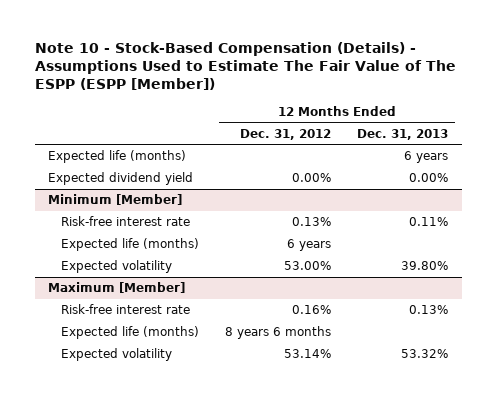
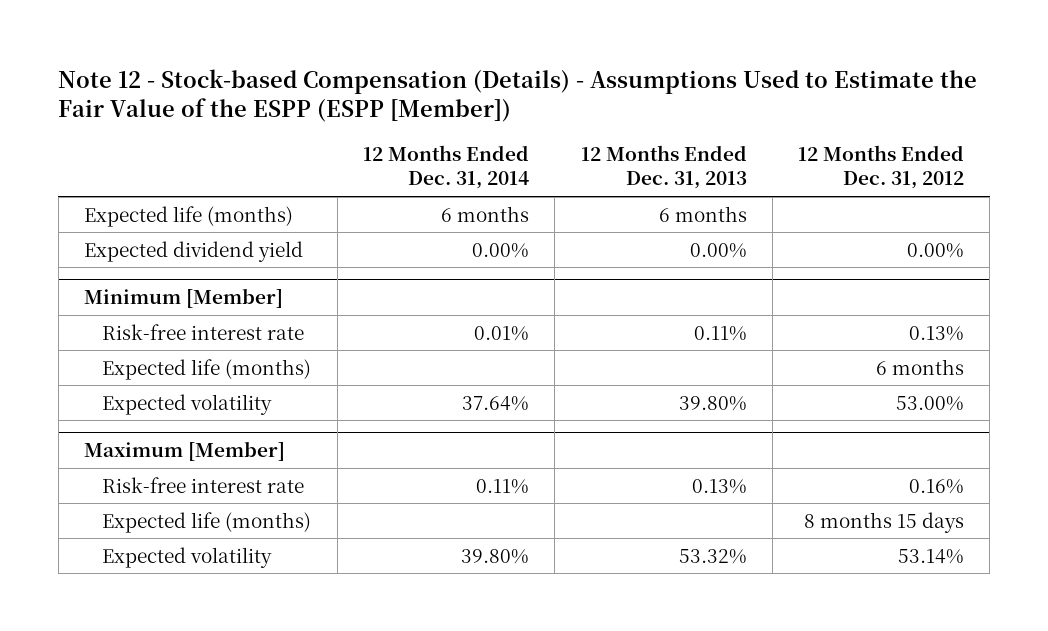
[34,41,456,91] Note 10 - Stock-Based Compensation (Details) - Assumptions Used to Estimate The Fair Value of The ESPP (ESPP [Member]) -> [58,68,978,123] Note 12 - Stock-based Compensation (Details) - Assumptions Used to Estimate the Fair Value of the ESPP (ESPP [Member])
none -> [363,144,530,190] 12 Months Ended Dec. 31, 2014
[404,151,449,164] 6 years -> [658,205,747,222] 6 months
[287,239,332,252] 6 years -> [876,358,965,375] 6 months
[225,326,332,340] 8 years 6 months -> [804,511,965,533] 8 months 15 days

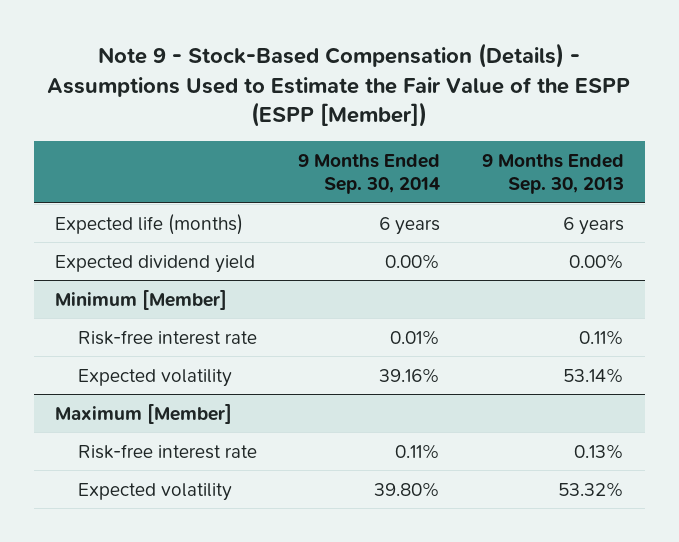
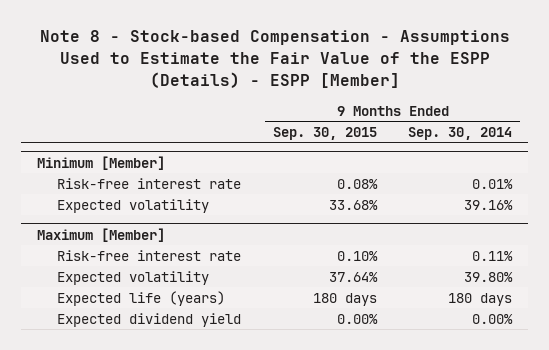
[47,43,631,127] Note 9 - Stock-Based Compensation (Details) - Assumptions Used to Estimate the Fair Value of the ESPP (ESPP [Member]) -> [39,30,510,88] Note 8 - Stock-based Compensation - Assumptions Used to Estimate the Fair Value of the ESPP (Details) - ESPP [Member]
[482,153,625,194] 9 Months Ended Sep. 30, 2013 -> none
none -> [272,126,377,140] Sep. 30, 2015
[54,213,243,235] Expected life (months) -> none
[54,254,255,273] Expected dividend yield -> none
none -> [57,290,226,306] Expected life (years)
none -> [57,312,242,327] Expected dividend yield

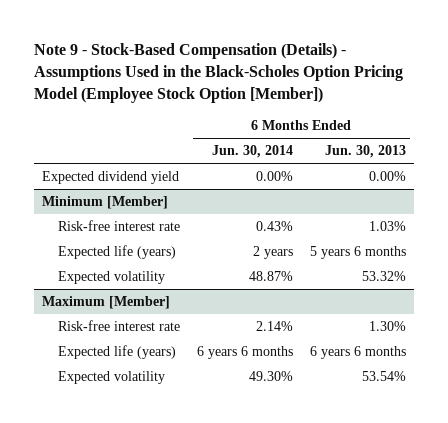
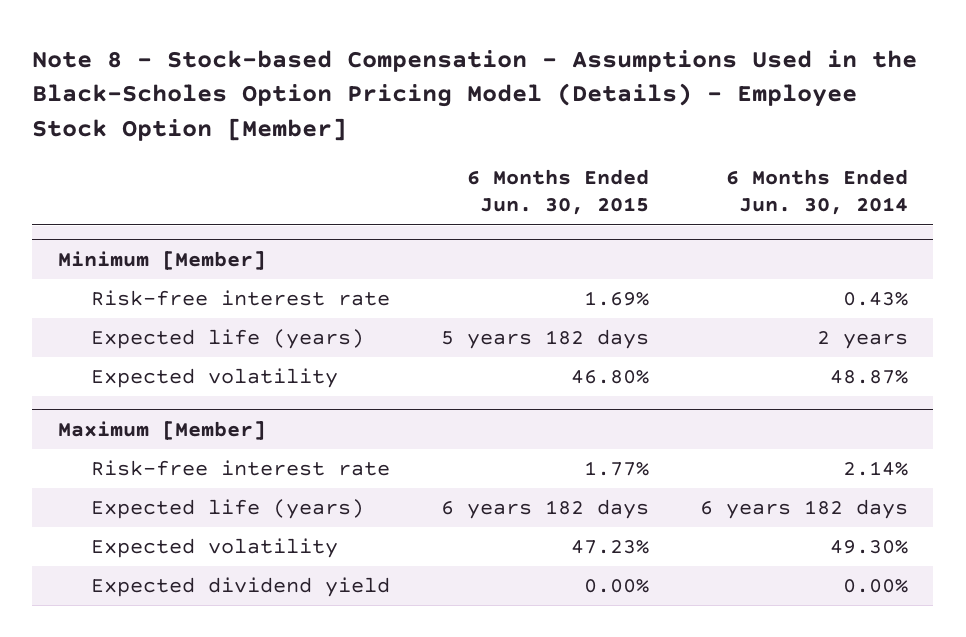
[33,43,403,104] Note 9 - Stock-Based Compensation (Details) - Assumptions Used in the Black-Scholes Option Pricing Model (Employee Stock Option [Member]) -> [32,49,918,141] Note 8 - Stock-based Compensation - Assumptions Used in the Black-Scholes Option Pricing Model (Details) - Employee Stock Option [Member]
[324,145,406,159] Jun. 30, 2013 -> none
none -> [466,169,649,216] 6 Months Ended Jun. 30, 2015
[41,171,179,185] Expected dividend yield -> none
[196,346,293,360] 6 years 6 months -> [699,499,908,520] 6 years 182 days
none -> [90,577,390,598] Expected dividend yield

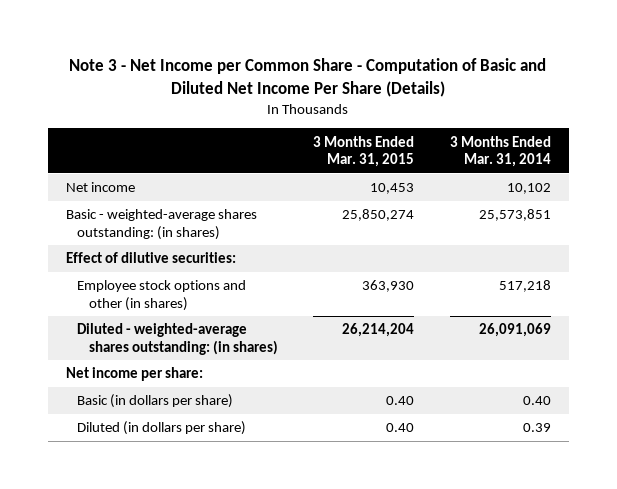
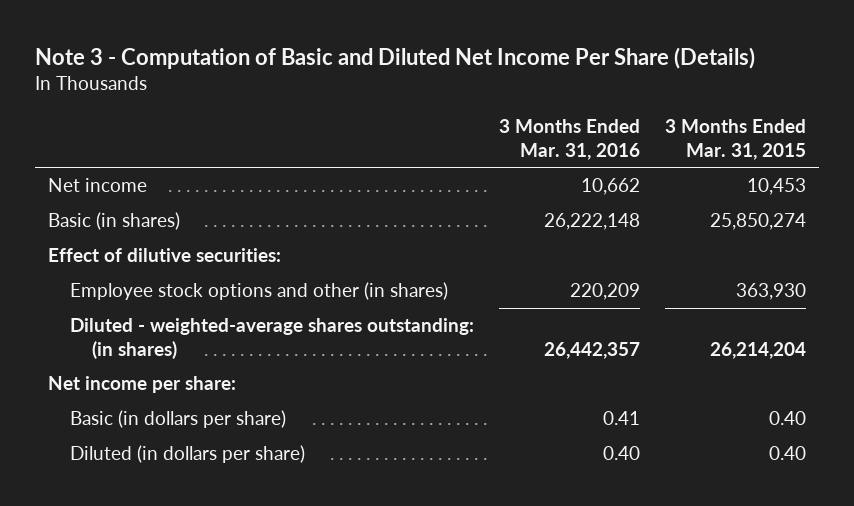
[69,57,547,97] Note 3 - Net Income per Common Share - Computation of Basic and Diluted Net Income Per Share (Details) -> [35,46,756,69] Note 3 - Computation of Basic and Diluted Net Income Per Share (Details)
[449,135,551,168] 3 Months Ended Mar. 31, 2014 -> none
none -> [499,119,641,160] 3 Months Ended Mar. 31, 2016
[65,209,257,240] Basic - weighted-average shares outstanding: (in shares) -> [47,212,180,231] Basic (in shares)

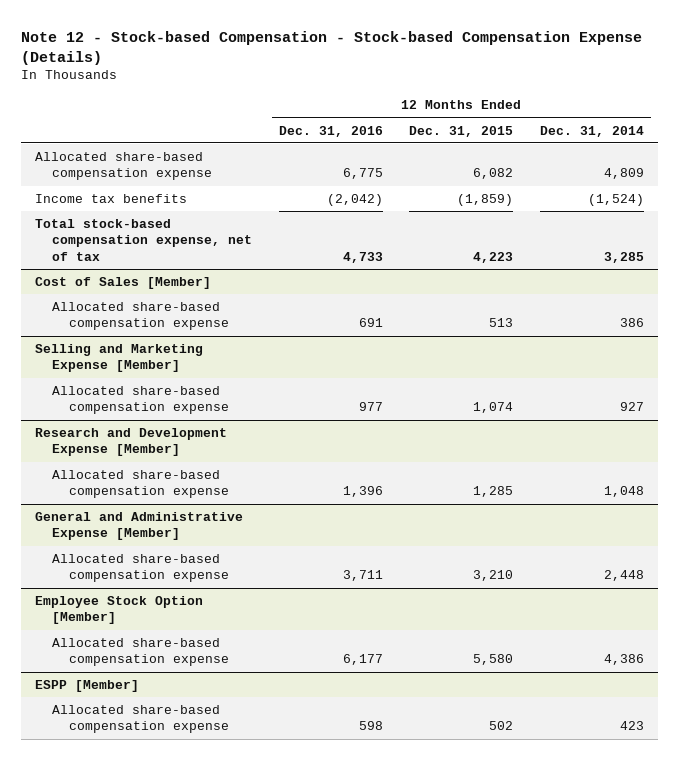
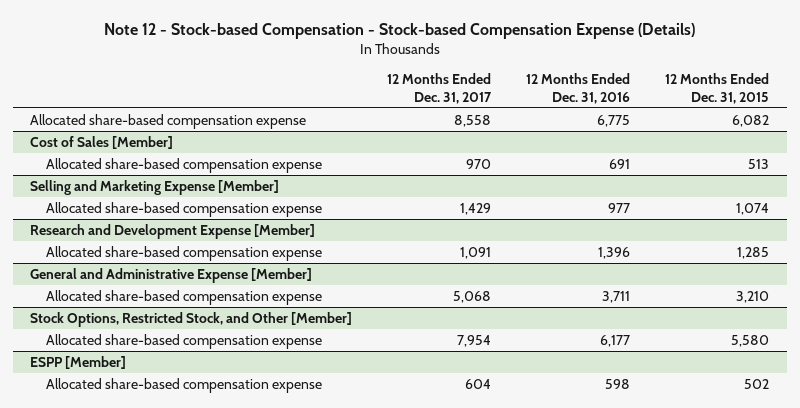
[540,125,645,137] Dec. 31, 2014 -> none
none -> [387,72,493,104] 12 Months Ended Dec. 31, 2017
[34,193,187,203] Income tax benefits -> none
[34,218,252,261] Total stock-based compensation expense, net of tax -> none
[34,595,203,625] Employee Stock Option [Member] -> none
none -> [30,311,353,327] Stock Options, Restricted Stock, and Other [Member]

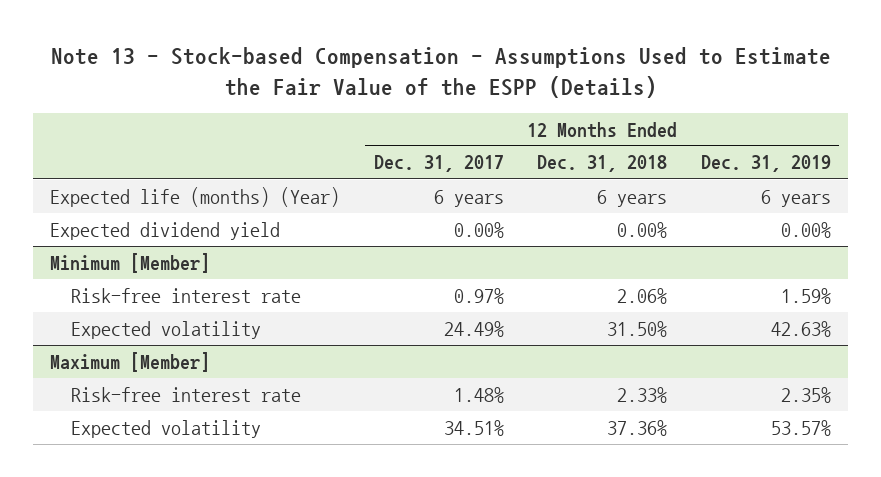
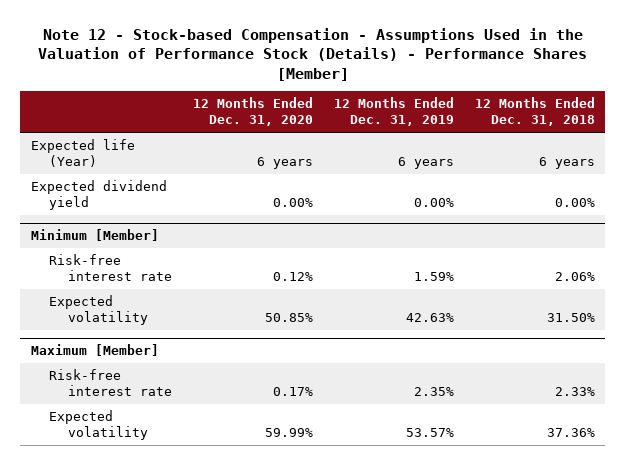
[50,47,831,98] Note 13 - Stock-based Compensation - Assumptions Used to Estimate the Fair Value of the ESPP (Details) -> [37,27,587,81] Note 12 - Stock-based Compensation - Assumptions Used in the Valuation of Performance Stock (Details) - Performance Shares [Member]
[373,155,504,173] Dec. 31, 2017 -> none
none -> [192,97,313,127] 12 Months Ended Dec. 31, 2020
[50,186,341,207] Expected life (months) (Year) -> [30,138,135,167] Expected life (Year)

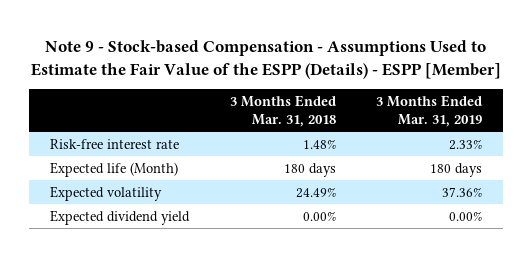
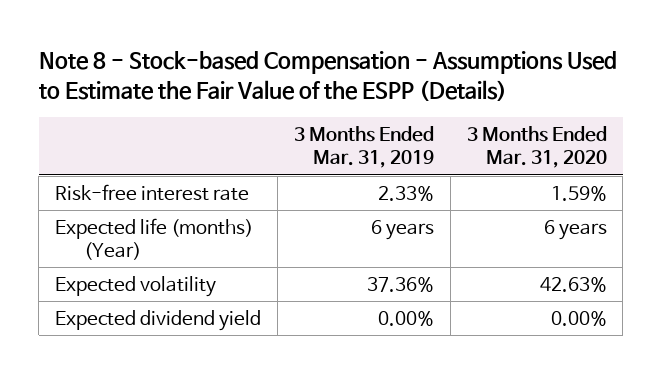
[31,39,502,79] Note 9 - Stock-based Compensation - Assumptions Used to Estimate the Fair Value of the ESPP (Details) - ESPP [Member] -> [38,51,617,102] Note 8 - Stock-based Compensation - Assumptions Used to Estimate the Fair Value of the ESPP (Details)
[229,95,336,127] 3 Months Ended Mar. 31, 2018 -> none
none -> [466,126,607,169] 3 Months Ended Mar. 31, 2020
[49,161,178,177] Expected life (Month) -> [54,218,253,261] Expected life (months) (Year)
[430,162,483,177] 180 days -> [370,220,434,241] 6 years

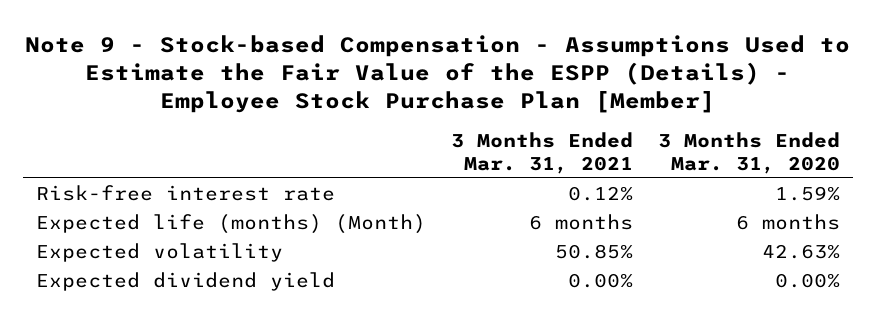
[38,51,617,102] Note 8 - Stock-based Compensation - Assumptions Used to Estimate the Fair Value of the ESPP (Details) -> [25,34,851,114] Note 9 - Stock-based Compensation - Assumptions Used to Estimate the Fair Value of the ESPP (Details) - Employee Stock Purchase Plan [Member]
[293,126,434,169] 3 Months Ended Mar. 31, 2019 -> none
none -> [451,132,634,174] 3 Months Ended Mar. 31, 2021
[54,218,253,261] Expected life (months) (Year) -> [35,213,426,234] Expected life (months) (Month)
[543,220,607,241] 6 years -> [736,213,841,230] 6 months

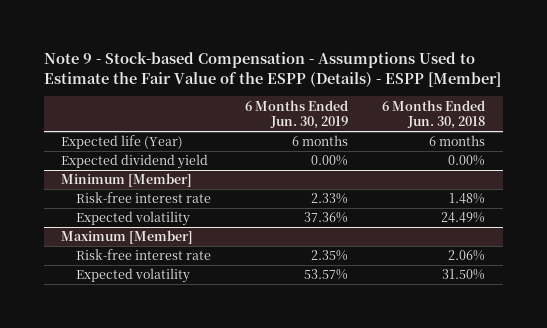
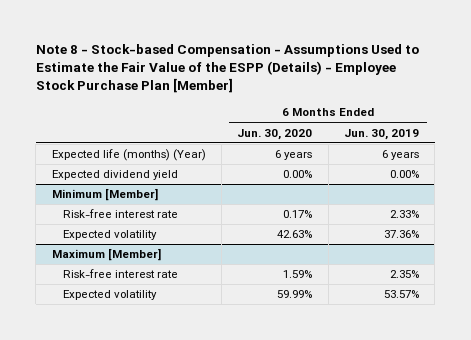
[44,51,502,87] Note 9 - Stock-based Compensation - Assumptions Used to Estimate the Fair Value of the ESPP (Details) - ESPP [Member] -> [35,43,419,94] Note 8 - Stock-based Compensation - Assumptions Used to Estimate the Fair Value of the ESPP (Details) - Employee Stock Purchase Plan [Member]
[382,99,486,130] 6 Months Ended Jun. 30, 2018 -> none
none -> [237,128,313,140] Jun. 30, 2020
[61,135,184,150] Expected life (Year) -> [51,149,206,162] Expected life (months) (Year)
[291,135,348,147] 6 months -> [382,150,420,161] 6 years

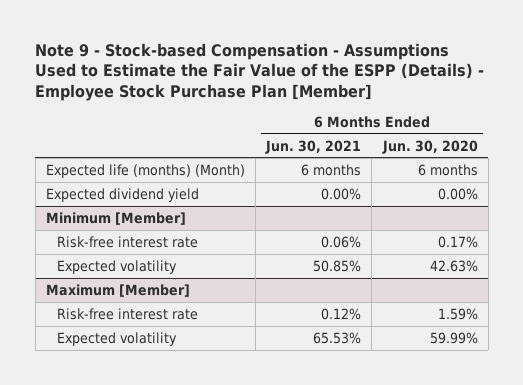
[35,43,419,94] Note 8 - Stock-based Compensation - Assumptions Used to Estimate the Fair Value of the ESPP (Details) - Employee Stock Purchase Plan [Member] -> [35,42,485,102] Note 9 - Stock-based Compensation - Assumptions Used to Estimate the Fair Value of the ESPP (Details) - Employee Stock Purchase Plan [Member]
[344,128,420,140] Jun. 30, 2019 -> none
none -> [265,139,362,154] Jun. 30, 2021
[51,149,206,162] Expected life (months) (Year) -> [45,163,245,178] Expected life (months) (Month)
[275,150,313,161] 6 years -> [417,163,478,176] 6 months

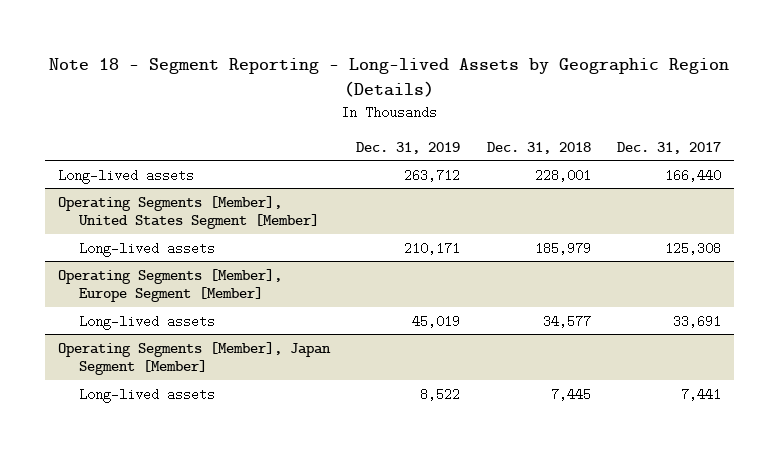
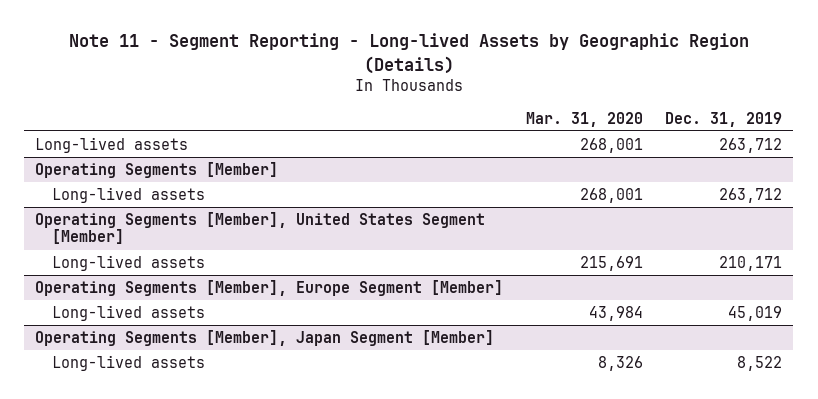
[49,57,730,98] Note 18 - Segment Reporting - Long-lived Assets by Geographic Region (Details) -> [68,33,749,74] Note 11 - Segment Reporting - Long-lived Assets by Geographic Region (Details)
[486,141,591,154] Dec. 31, 2018 -> none
[616,141,721,154] Dec. 31, 2017 -> none
none -> [525,111,643,127] Mar. 31, 2020
none -> [35,162,279,179] Operating Segments [Member]
none -> [52,187,206,204] Long-lived assets

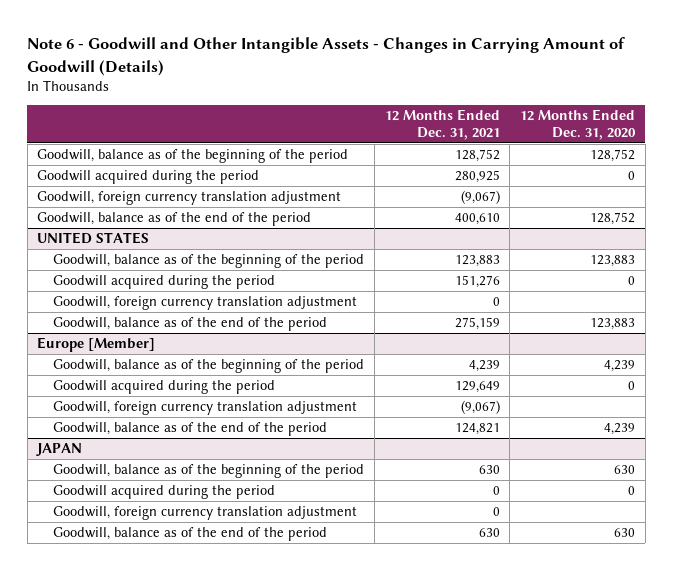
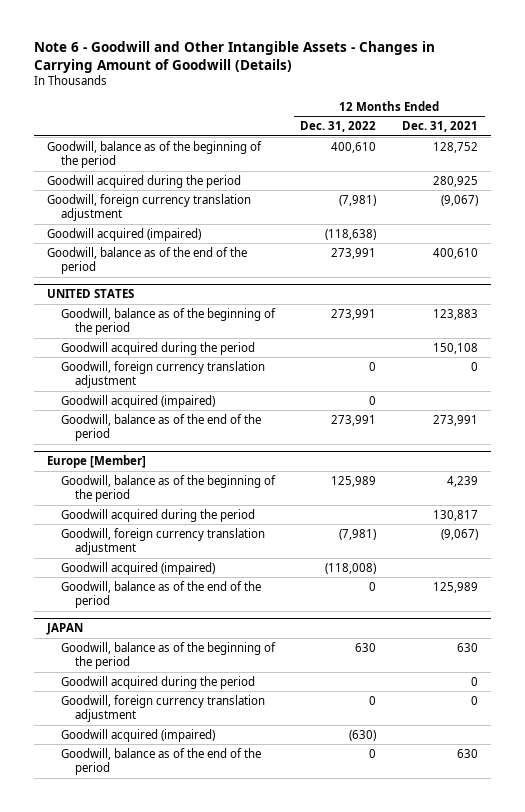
[520,109,637,141] 12 Months Ended Dec. 31, 2020 -> none
none -> [300,121,377,133] Dec. 31, 2022
none -> [46,227,201,241] Goodwill acquired (impaired)
[454,274,500,288] 151,276 -> [433,342,479,354] 150,108
none -> [60,394,215,408] Goodwill acquired (impaired)
[454,316,500,330] 275,159 -> [433,414,479,426] 273,991
[454,380,500,393] 129,649 -> [433,509,479,521] 130,817
none -> [60,561,215,575] Goodwill acquired (impaired)
[454,422,500,435] 124,821 -> [433,581,479,593] 125,989
none -> [60,728,215,742] Goodwill acquired (impaired)

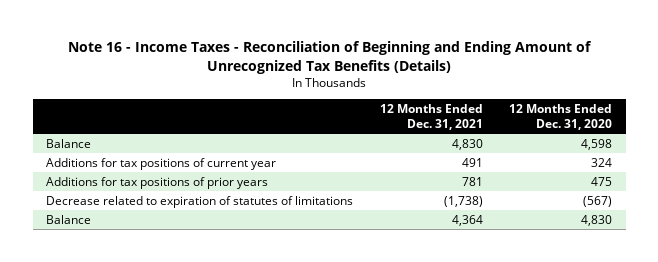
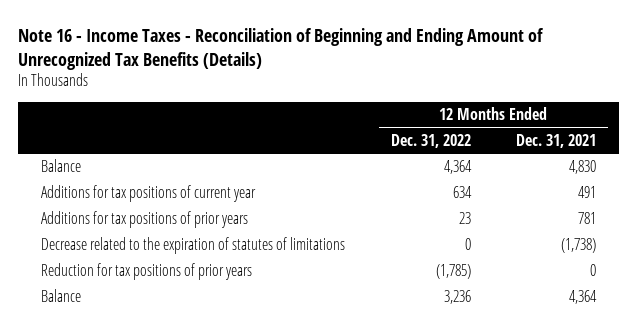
[509,104,613,131] 12 Months Ended Dec. 31, 2020 -> none
none -> [390,133,471,148] Dec. 31, 2022
[45,195,353,208] Decrease related to expiration of statutes of limitations -> [40,237,345,255] Decrease related to the expiration of statutes of limitations
none -> [40,263,252,281] Reduction for tax positions of prior years

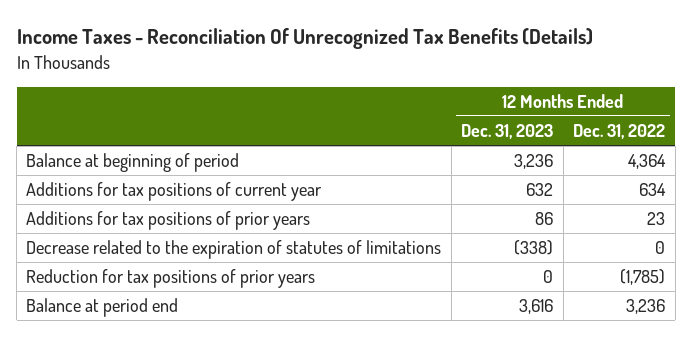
[17,27,544,70] Note 16 - Income Taxes - Reconciliation of Beginning and Ending Amount of Unrecognized Tax Benefits (Details) -> [16,28,593,50] Income Taxes - Reconciliation Of Unrecognized Tax Benefits (Details)
[516,133,597,148] Dec. 31, 2021 -> none
none -> [461,124,554,140] Dec. 31, 2023
[40,159,81,173] Balance -> [26,153,240,173] Balance at beginning of period
[40,289,81,303] Balance -> [26,298,179,318] Balance at period end

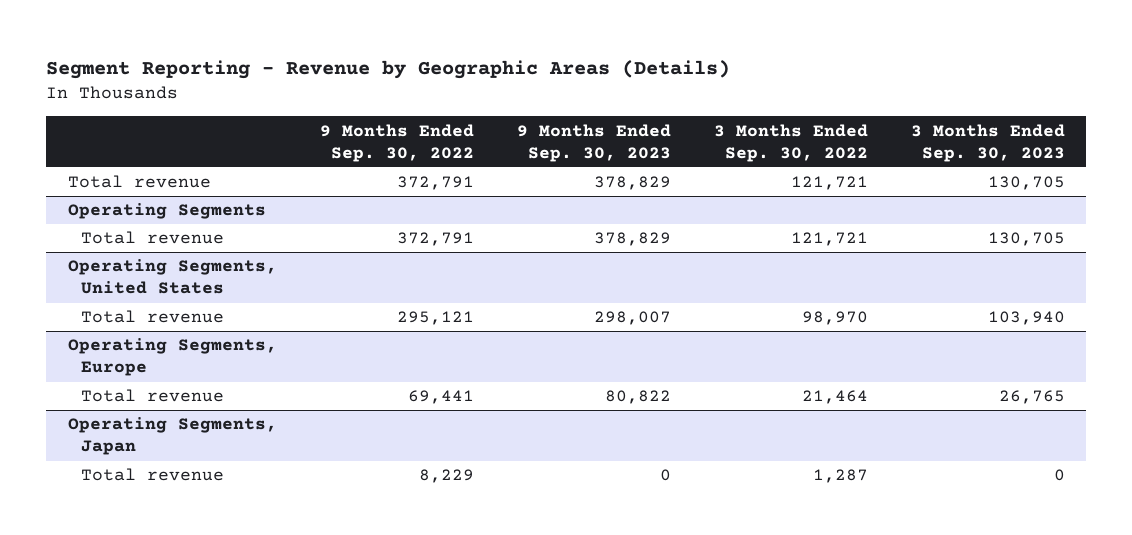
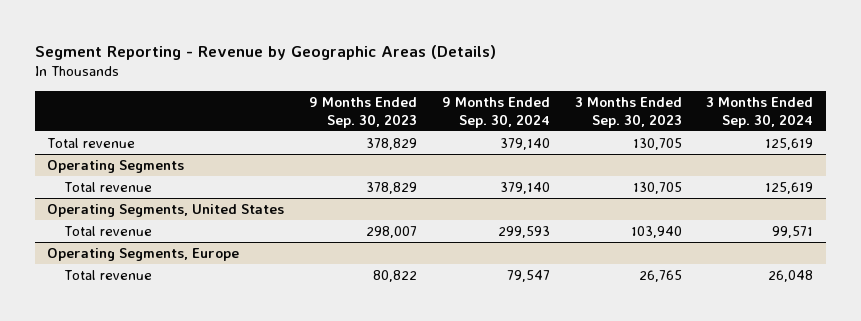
[319,123,474,162] 9 Months Ended Sep. 30, 2022 -> none
[713,123,868,162] 3 Months Ended Sep. 30, 2022 -> none
none -> [441,96,550,128] 9 Months Ended Sep. 30, 2024
none -> [706,96,814,128] 3 Months Ended Sep. 30, 2024
[67,417,277,456] Operating Segments, Japan -> none
[80,468,224,482] Total revenue -> none

